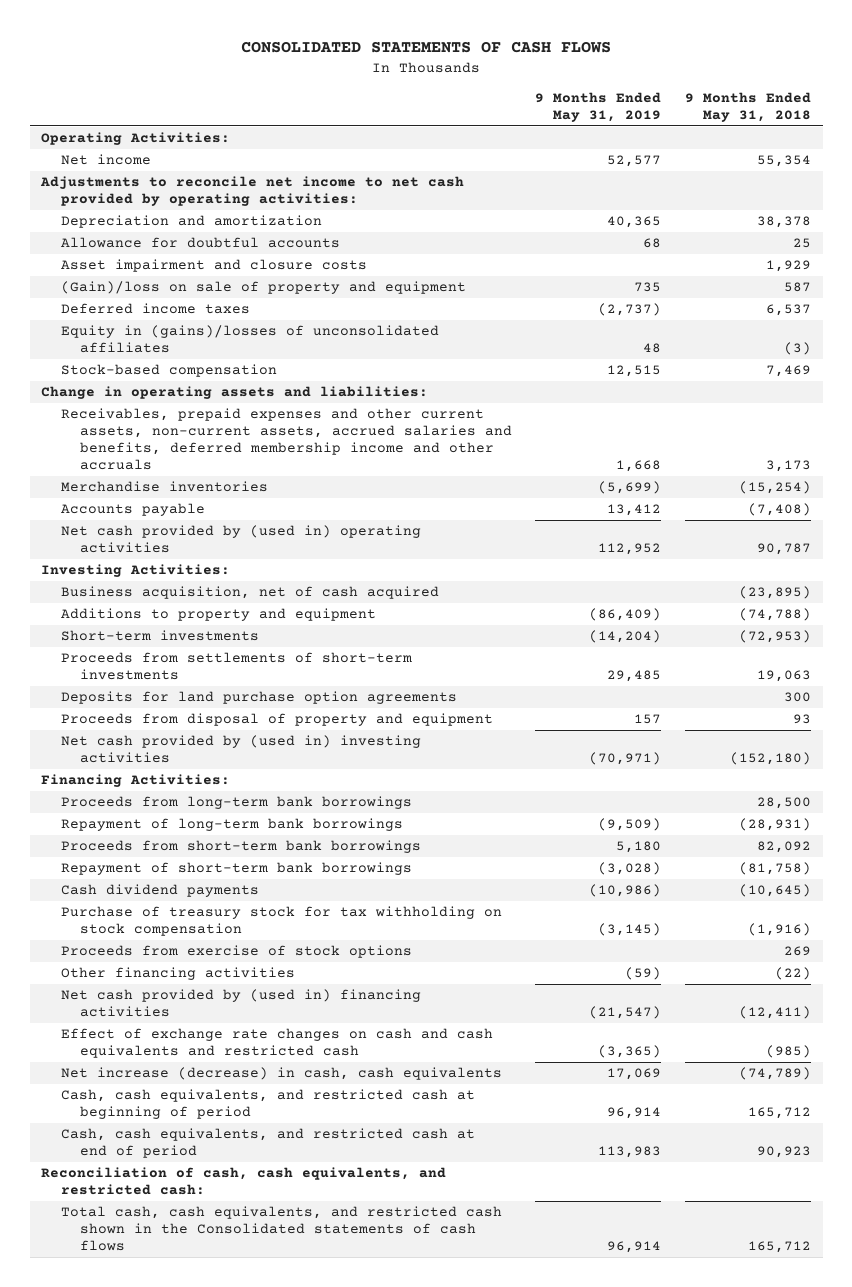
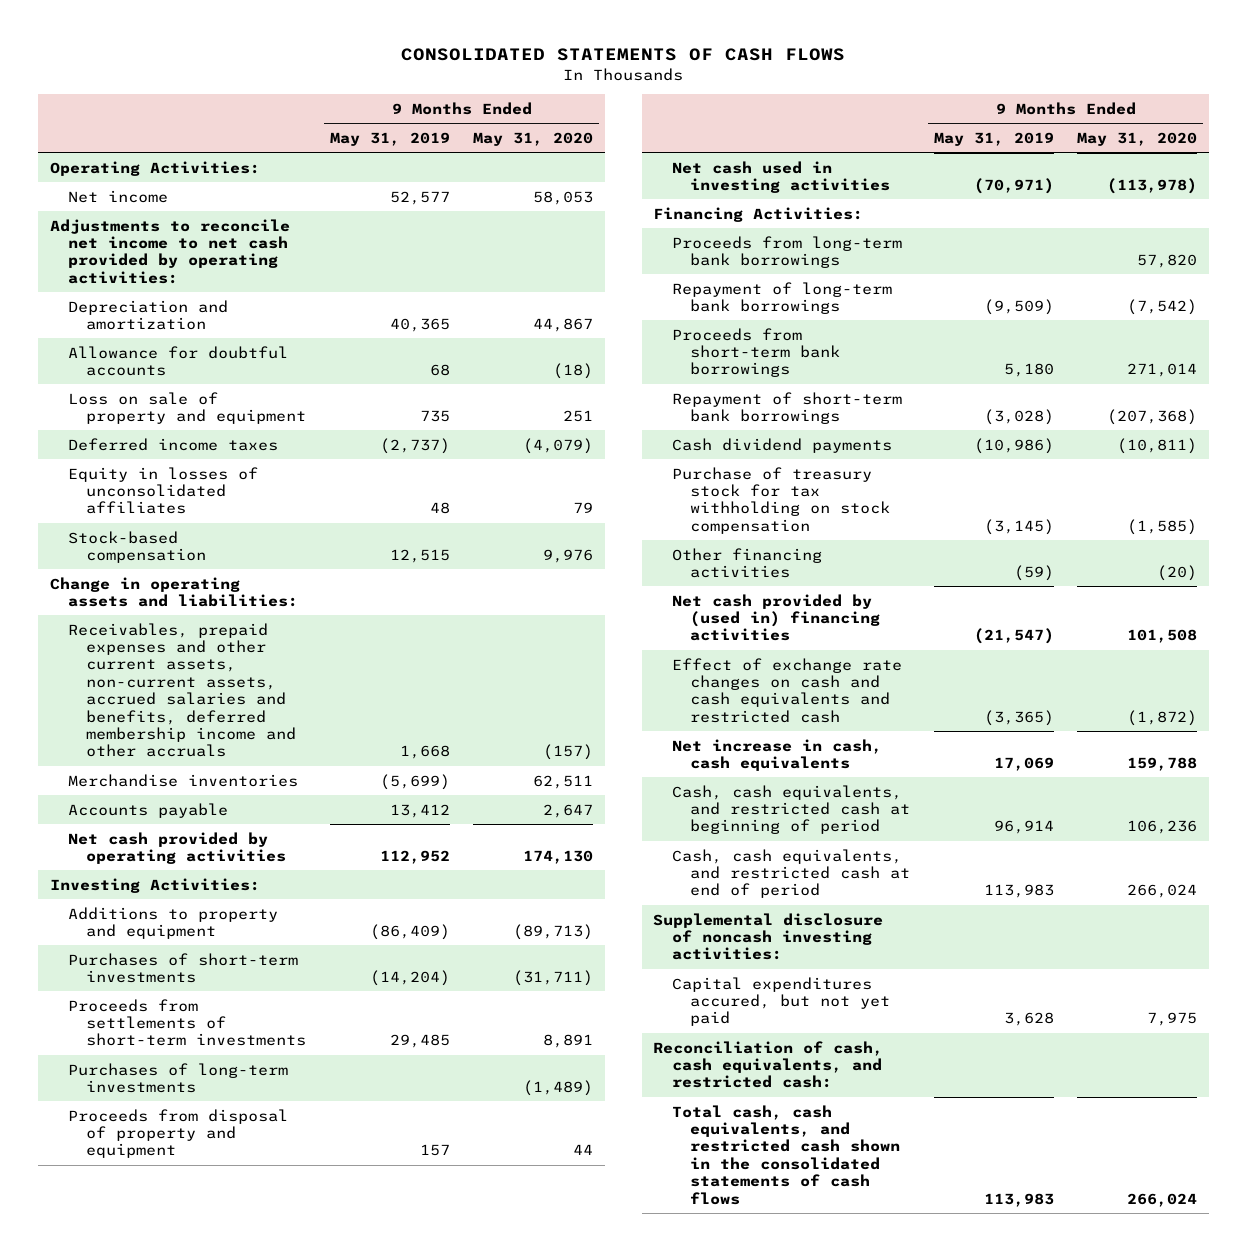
[684,91,811,122] 9 Months Ended May 31, 2018 -> none
none -> [473,131,594,146] May 31, 2020
[60,259,367,273] Asset impairment and closure costs -> none
[60,281,466,295] (Gain)/loss on sale of property and equipment -> [67,391,306,424] Loss on sale of property and equipment
[60,325,439,354] Equity in (gains)/losses of unconsolidated affiliates -> [67,466,258,515] Equity in losses of unconsolidated affiliates
[60,525,421,554] Net cash provided by (used in) operating activities -> [67,831,286,864] Net cash provided by operating activities
[60,586,439,600] Business acquisition, net of cash acquired -> none
[60,630,259,642] Short-term investments -> [67,952,298,983] Purchases of short-term investments
[60,691,457,705] Deposits for land purchase option agreements -> none
none -> [67,1062,288,1093] Purchases of long-term investments
[60,735,421,764] Net cash provided by (used in) investing activities -> [671,160,890,193] Net cash used in investing activities
[60,945,412,959] Proceeds from exercise of stock options -> none
[60,1067,502,1081] Net increase (decrease) in cash, cash equivalents -> [671,738,882,771] Net increase in cash, cash equivalents
none -> [653,912,884,961] Supplemental disclosure of noncash investing activities:
none -> [671,976,890,1027] Capital expenditures accured, but not yet paid
[60,1206,502,1252] Total cash, cash equivalents, and restricted cash shown in the Consolidated statements of cash flows -> [671,1104,900,1205] Total cash, cash equivalents, and restricted cash shown in the consolidated statements of cash flows
[607,1241,662,1254] 96,914 -> [983,1192,1054,1207] 113,983

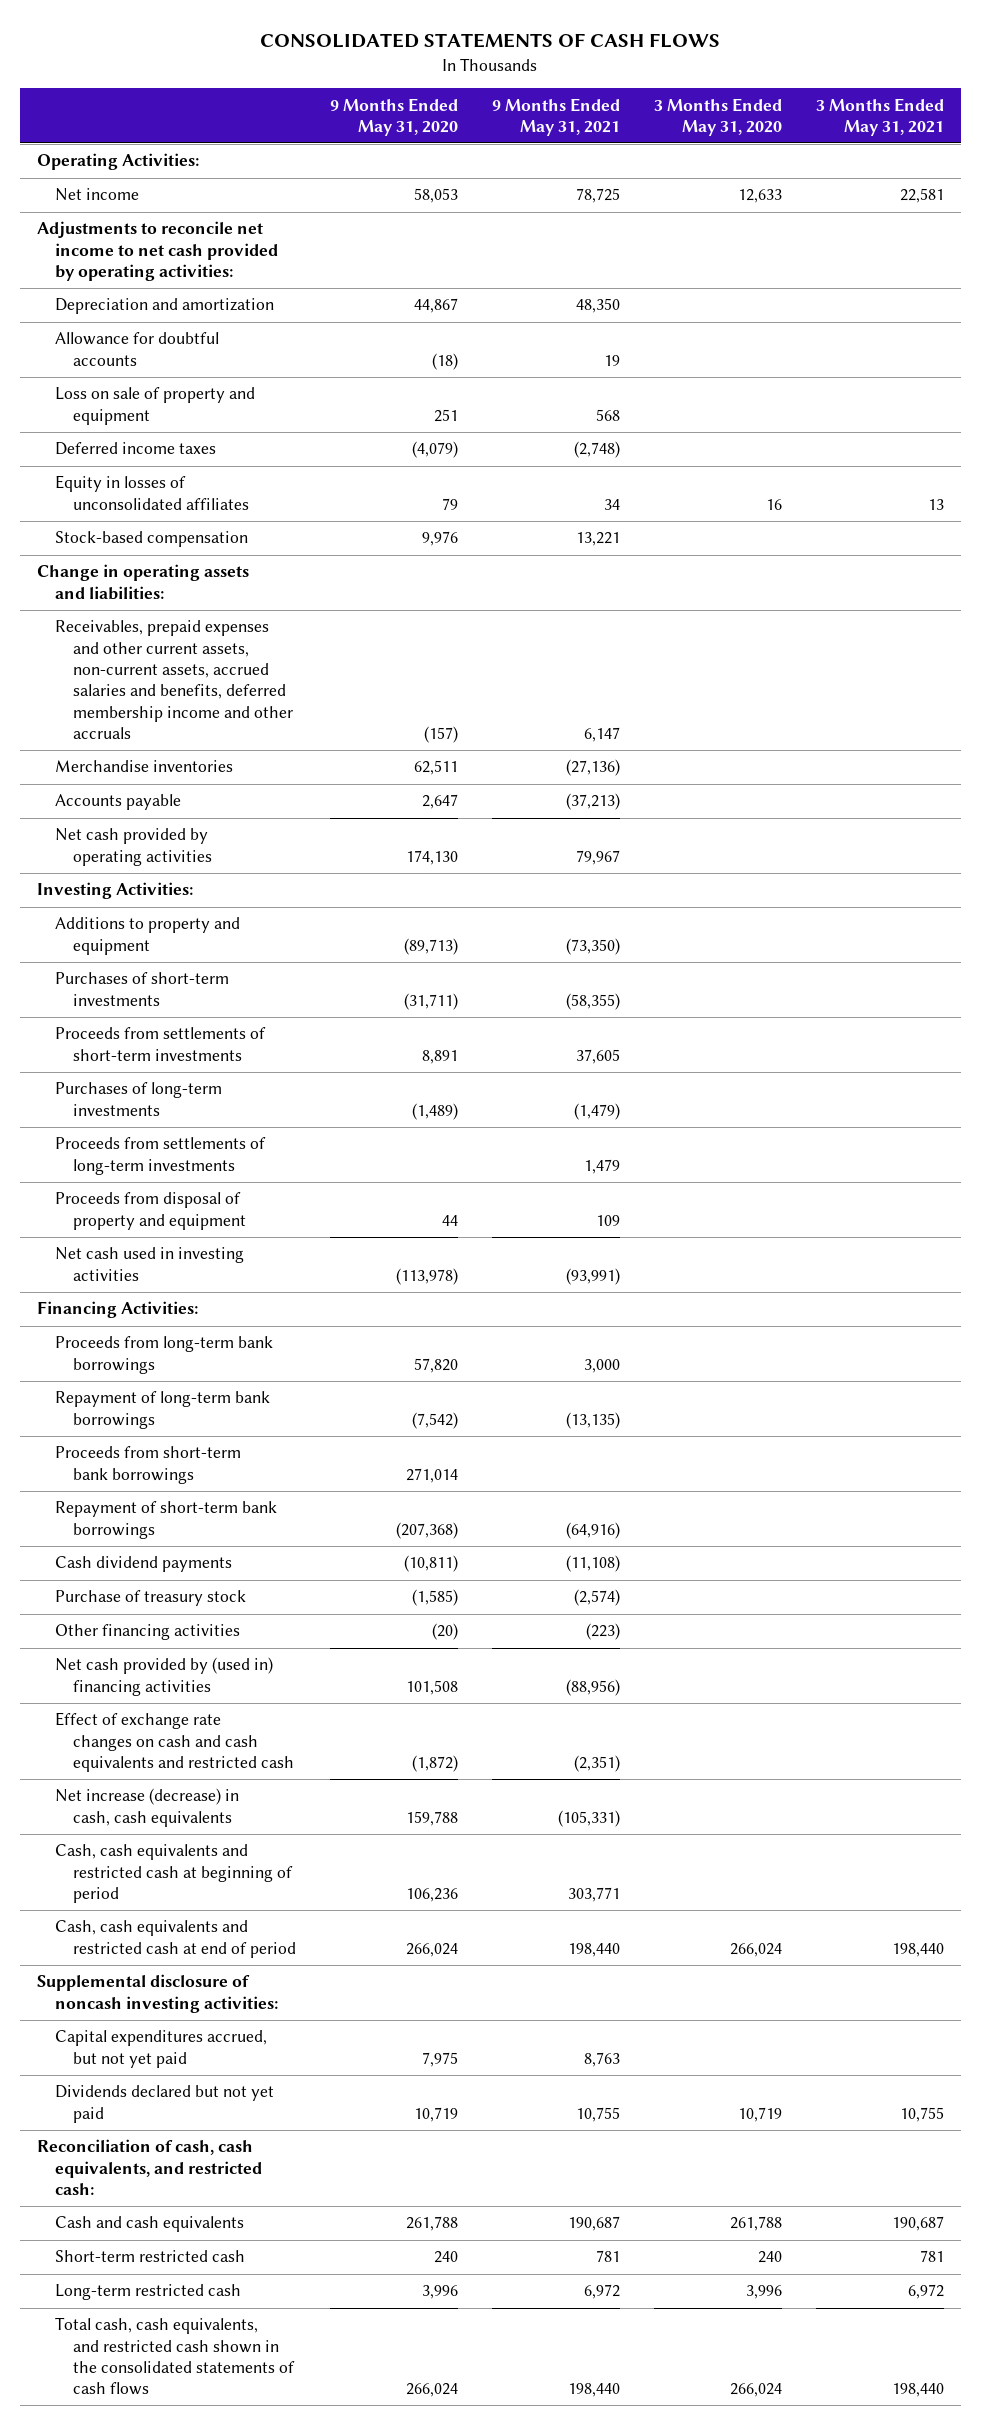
[329,131,450,146] May 31, 2019 -> none
none -> [491,97,620,136] 9 Months Ended May 31, 2021
none -> [653,97,782,136] 3 Months Ended May 31, 2020
none -> [815,97,944,136] 3 Months Ended May 31, 2021
none -> [55,1137,267,1175] Proceeds from settlements of long-term investments
[671,466,890,534] Purchase of treasury stock for tax withholding on stock compensation -> [55,1590,247,1607] Purchase of treasury stock
[671,738,882,771] Net increase in cash, cash equivalents -> [55,1788,240,1827] Net increase (decrease) in cash, cash equivalents
[671,784,910,835] Cash, cash equivalents, and restricted cash at beginning of period -> [55,1844,294,1904] Cash, cash equivalents and restricted cash at beginning of period
[671,848,910,899] Cash, cash equivalents, and restricted cash at end of period -> [55,1920,297,1958] Cash, cash equivalents and restricted cash at end of period
[671,976,890,1027] Capital expenditures accured, but not yet paid -> [55,2030,268,2068] Capital expenditures accrued, but not yet paid
none -> [55,2085,275,2123] Dividends declared but not yet paid
none -> [55,2216,245,2233] Cash and cash equivalents
none -> [55,2250,246,2263] Short-term restricted cash
none -> [55,2284,242,2301] Long-term restricted cash

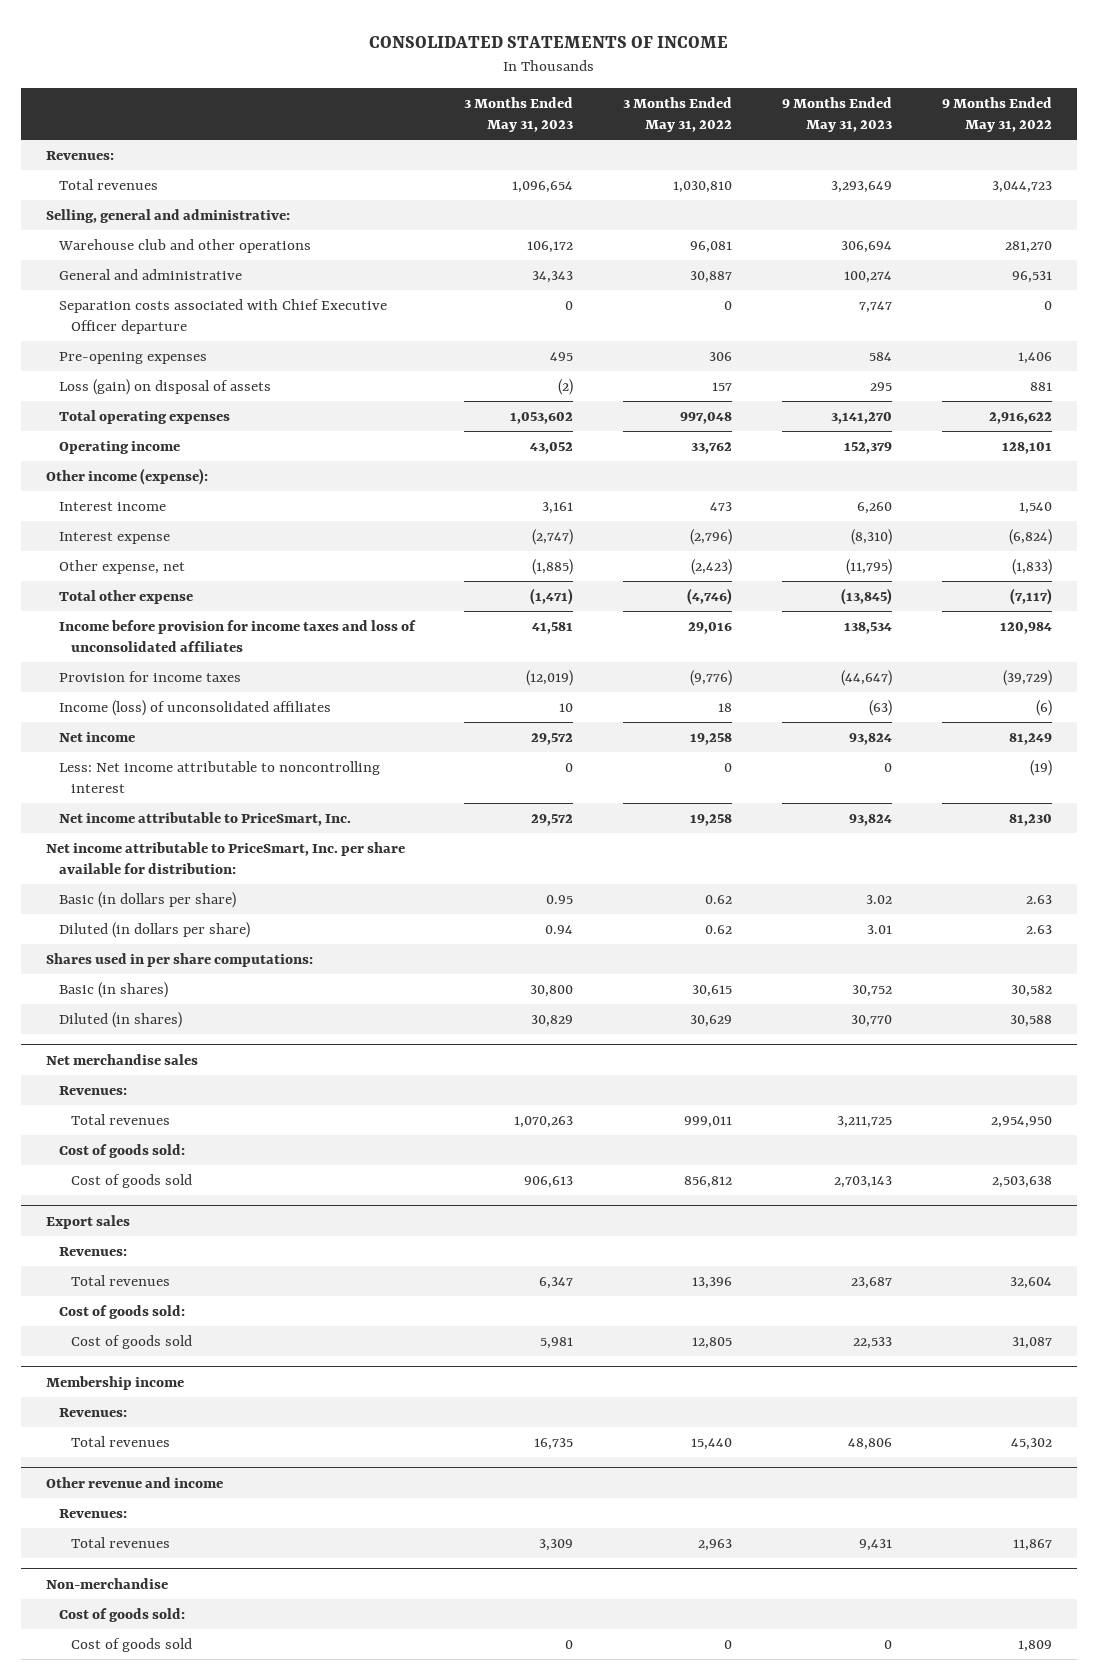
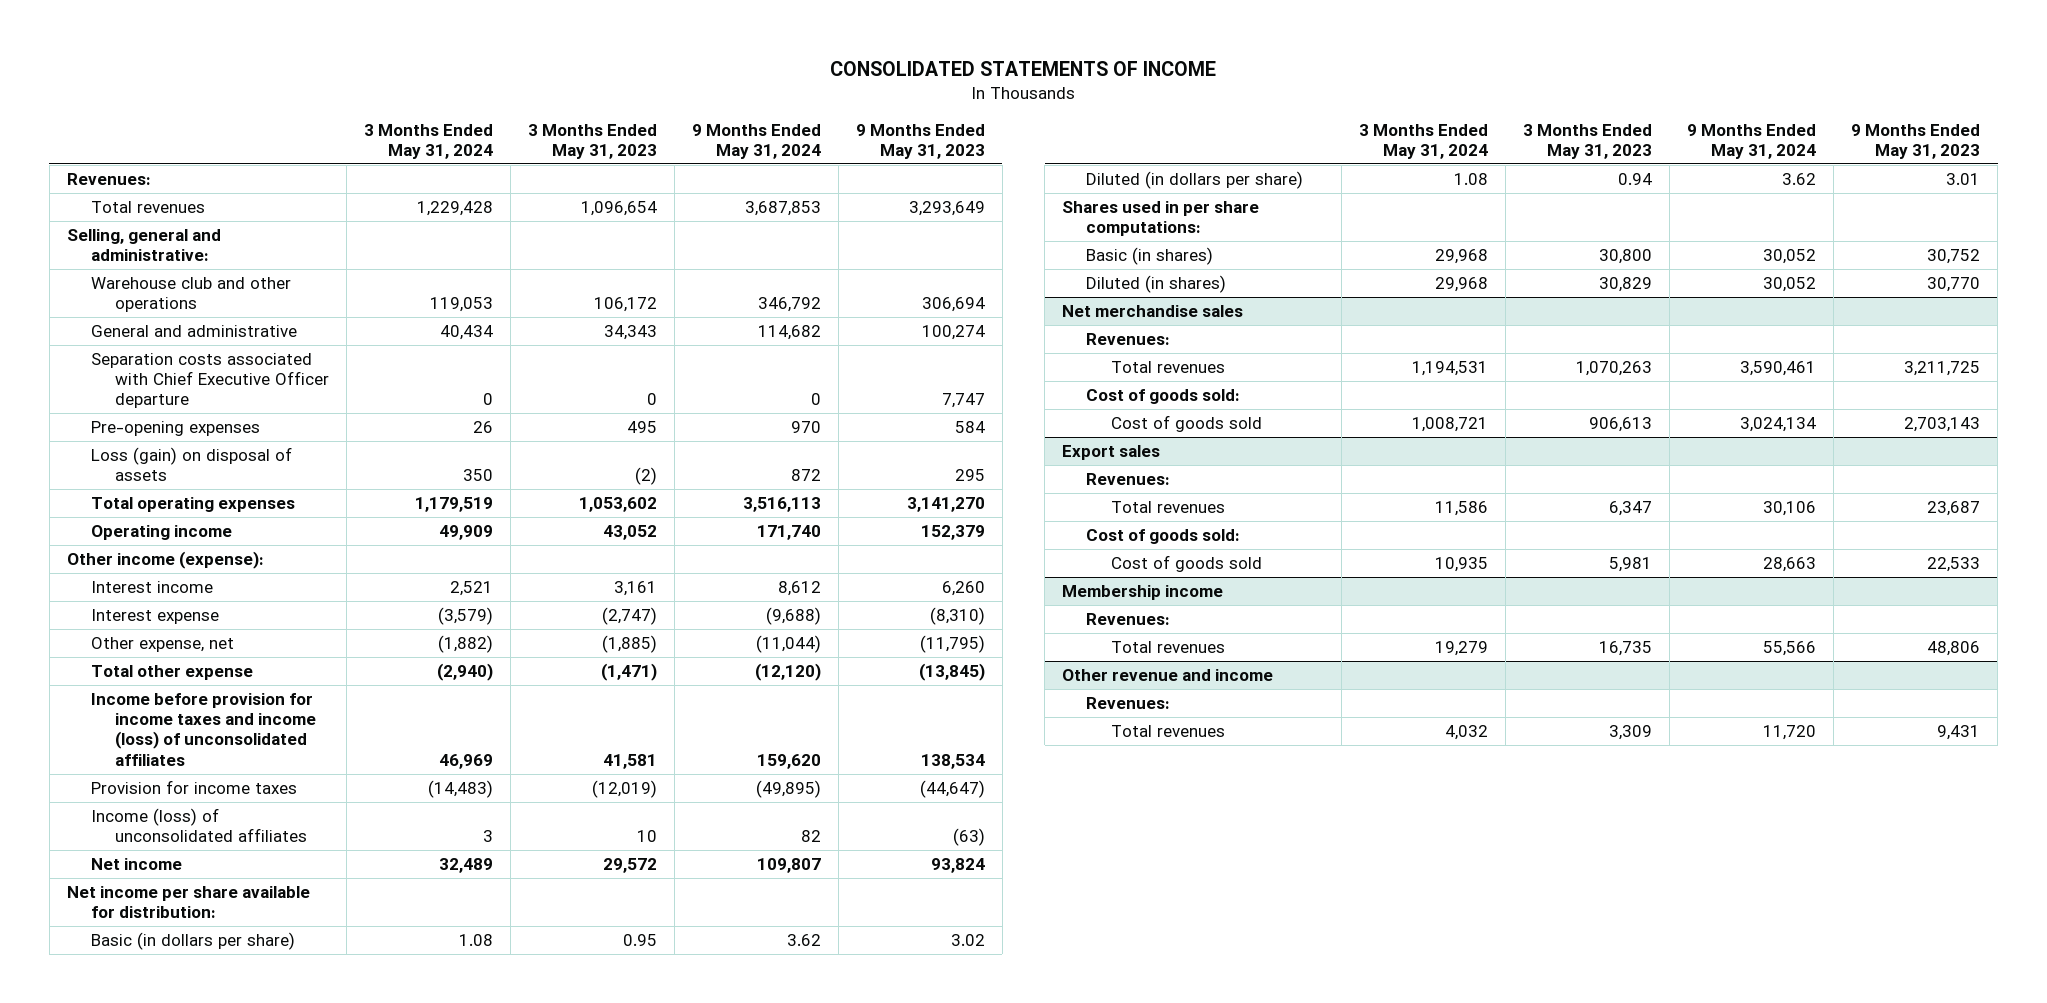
[623,96,733,133] 3 Months Ended May 31, 2022 -> none
[942,96,1053,133] 9 Months Ended May 31, 2022 -> none
none -> [364,123,494,159] 3 Months Ended May 31, 2024
none -> [691,123,821,159] 9 Months Ended May 31, 2024
[58,619,416,653] Income before provision for income taxes and loss of unconsolidated affiliates -> [90,693,317,766] Income before provision for income taxes and income (loss) of unconsolidated affiliates
[58,760,380,794] Less: Net income attributable to noncontrolling interest -> none
[58,811,351,826] Net income attributable to PriceSmart, Inc. -> none
[46,841,406,875] Net income attributable to PriceSmart, Inc. per share available for distribution: -> [66,886,310,919] Net income per share available for distribution:
[46,1577,169,1589] Non-merchandise -> none
[58,1607,185,1622] Cost of goods sold: -> none
[70,1637,192,1652] Cost of goods sold -> none

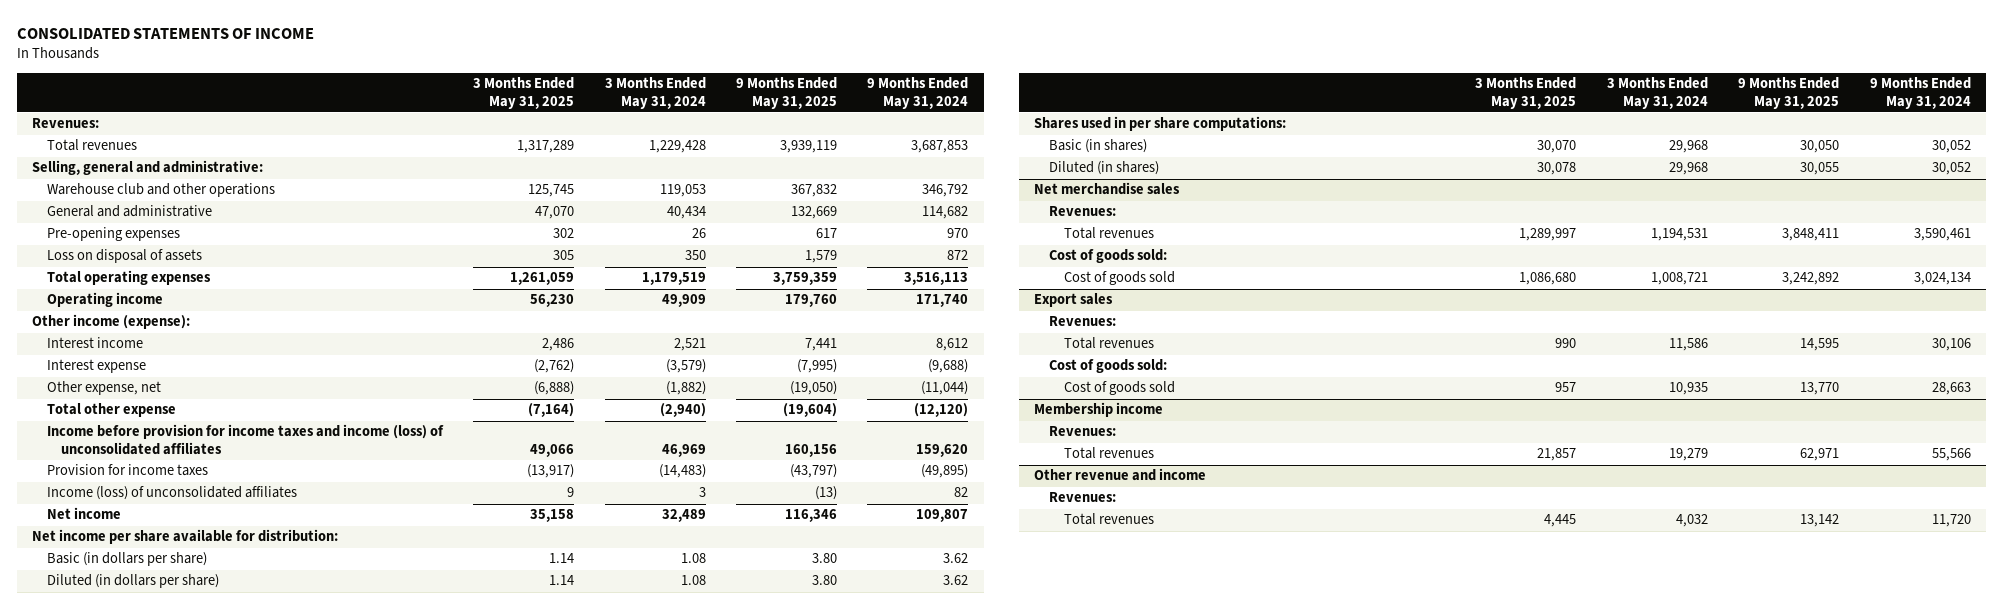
[527,123,657,159] 3 Months Ended May 31, 2023 -> none
[855,123,985,159] 9 Months Ended May 31, 2023 -> none
none -> [473,77,575,109] 3 Months Ended May 31, 2025
none -> [735,77,837,109] 9 Months Ended May 31, 2025
[90,353,330,409] Separation costs associated with Chief Executive Officer departure -> none
[90,447,292,482] Loss (gain) on disposal of assets -> [46,249,202,264] Loss on disposal of assets

